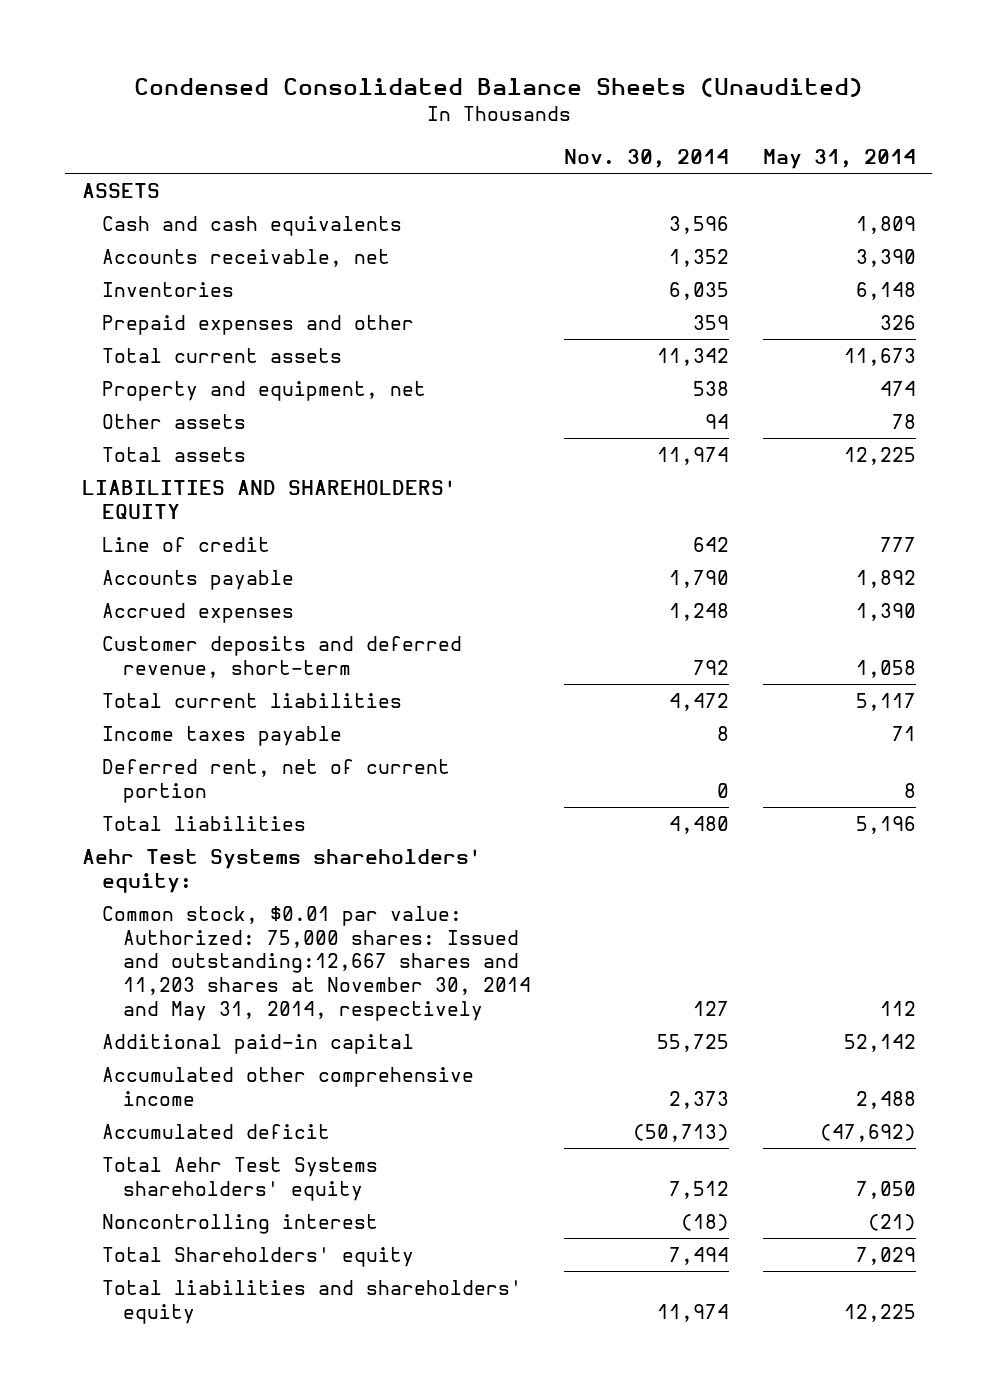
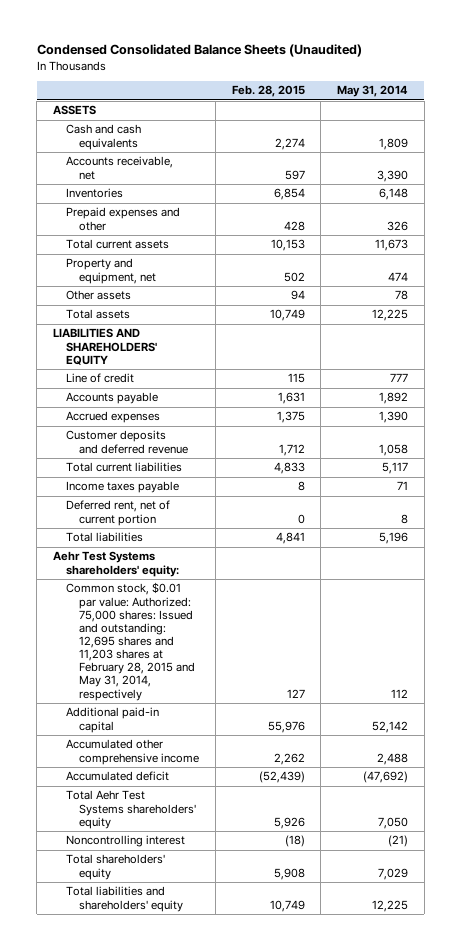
[564,149,730,169] Nov. 30, 2014 -> none
none -> [231,85,305,98] Feb. 28, 2015
[102,635,463,678] Customer deposits and deferred revenue, short-term -> [66,430,189,454] Customer deposits and deferred revenue
[102,905,531,1021] Common stock, $0.01 par value: Authorized: 75,000 shares: Issued and outstanding:12,667 shares and 11,203 shares at November 30, 2014 and May 31, 2014, respectively -> [66,582,196,701] Common stock, $0.01 par value: Authorized: 75,000 shares: Issued and outstanding: 12,695 shares and 11,203 shares at February 28, 2015 and May 31, 2014, respectively
[102,1246,415,1267] Total Shareholders' equity -> [66,854,166,880] Total shareholders' equity

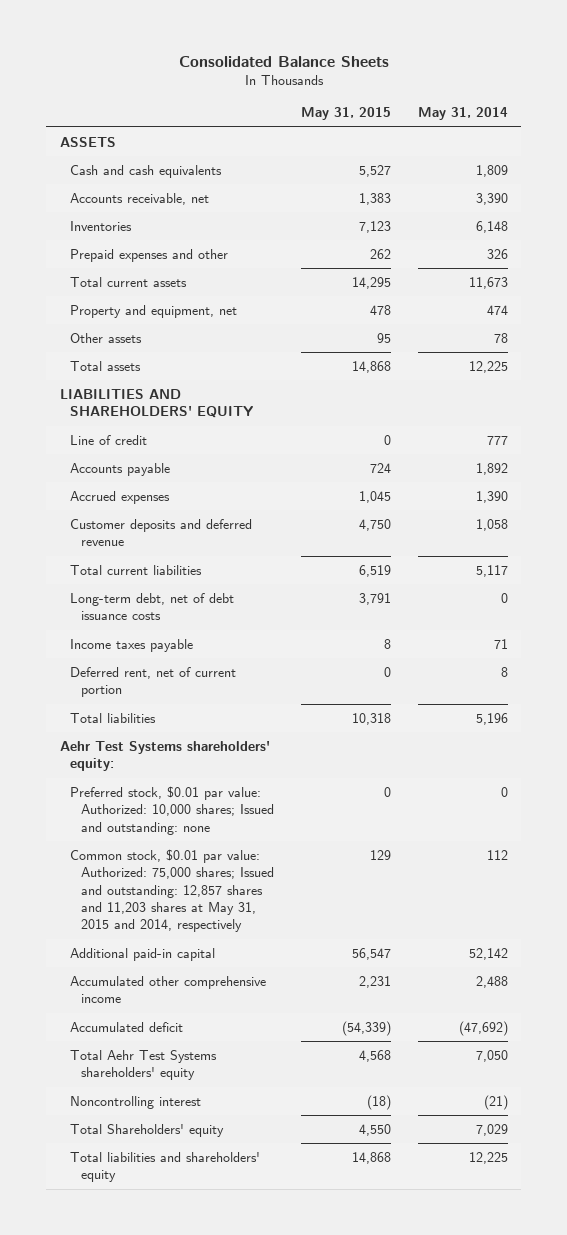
[36,44,362,58] Condensed Consolidated Balance Sheets (Unaudited) -> [178,55,389,67] Consolidated Balance Sheets
[231,85,305,98] Feb. 28, 2015 -> none
none -> [300,107,391,121] May 31, 2015
none -> [70,592,235,621] Long-term debt, net of debt issuance costs
none -> [70,785,274,835] Preferred stock, $0.01 par value: Authorized: 10,000 shares; Issued and outstanding: none
[66,582,196,701] Common stock, $0.01 par value: Authorized: 75,000 shares: Issued and outstanding: 12,695 shares and 11,203 shares at February 28, 2015 and May 31, 2014, respectively -> [70,848,274,933] Common stock, $0.01 par value: Authorized: 75,000 shares; Issued and outstanding: 12,857 shares and 11,203 shares at May 31, 2015 and 2014, respectively
[66,854,166,880] Total shareholders' equity -> [70,1123,225,1137] Total Shareholders' equity

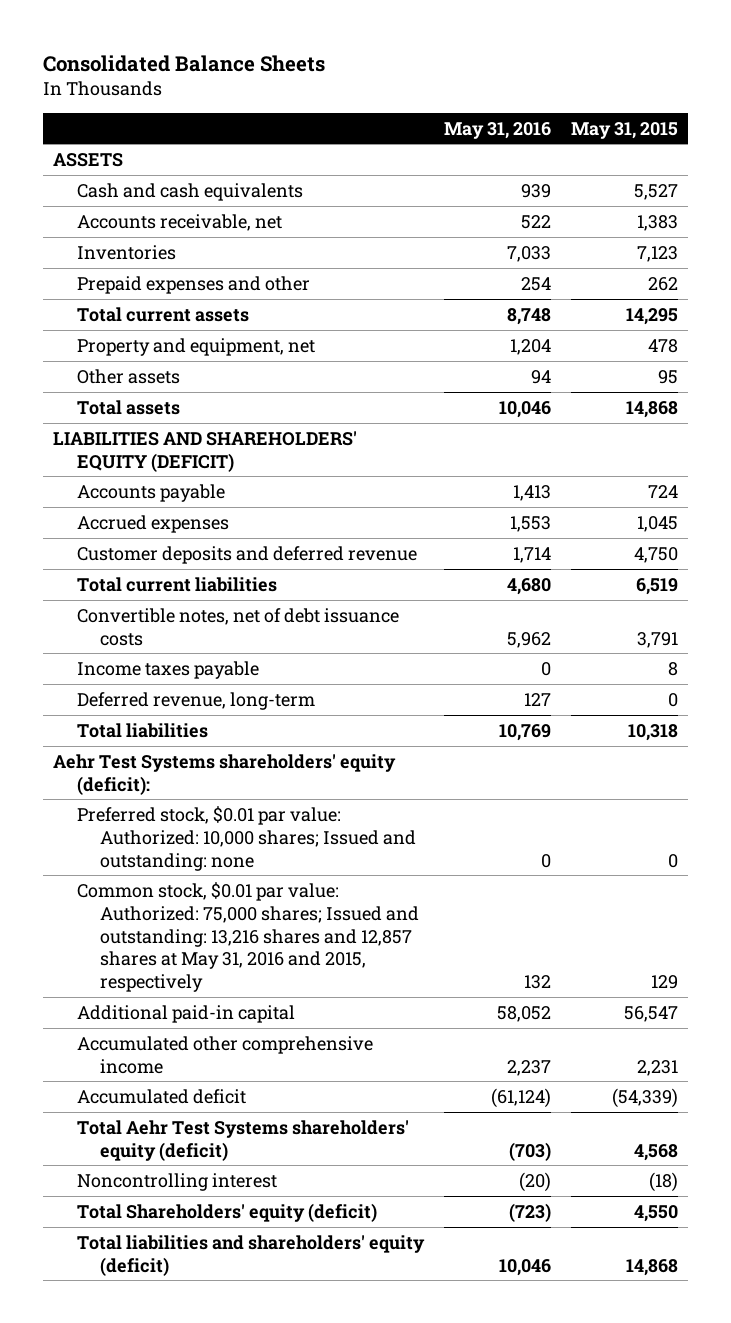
[417,107,508,121] May 31, 2014 -> none
none -> [443,121,551,139] May 31, 2016
[70,434,148,445] Line of credit -> none
[59,388,254,419] LIABILITIES AND SHAREHOLDERS' EQUITY -> [53,430,358,472] LIABILITIES AND SHAREHOLDERS' EQUITY (DEFICIT)
[70,592,235,621] Long-term debt, net of debt issuance costs -> [76,607,399,646] Convertible notes, net of debt issuance costs
[70,666,237,698] Deferred rent, net of current portion -> none
none -> [76,691,315,710] Deferred revenue, long-term
[59,740,270,772] Aehr Test Systems shareholders' equity: -> [53,753,397,795] Aehr Test Systems shareholders' equity (deficit):
[70,848,274,933] Common stock, $0.01 par value: Authorized: 75,000 shares; Issued and outstanding: 12,857 shares and 11,203 shares at May 31, 2015 and 2014, respectively -> [76,881,420,993] Common stock, $0.01 par value: Authorized: 75,000 shares; Issued and outstanding: 13,216 shares and 12,857 shares at May 31, 2016 and 2015, respectively
[70,1049,218,1081] Total Aehr Test Systems shareholders' equity -> [76,1119,409,1161] Total Aehr Test Systems shareholders' equity (deficit)
[70,1123,225,1137] Total Shareholders' equity -> [76,1202,377,1222] Total Shareholders' equity (deficit)
[70,1151,261,1183] Total liabilities and shareholders' equity -> [76,1234,425,1276] Total liabilities and shareholders' equity (deficit)

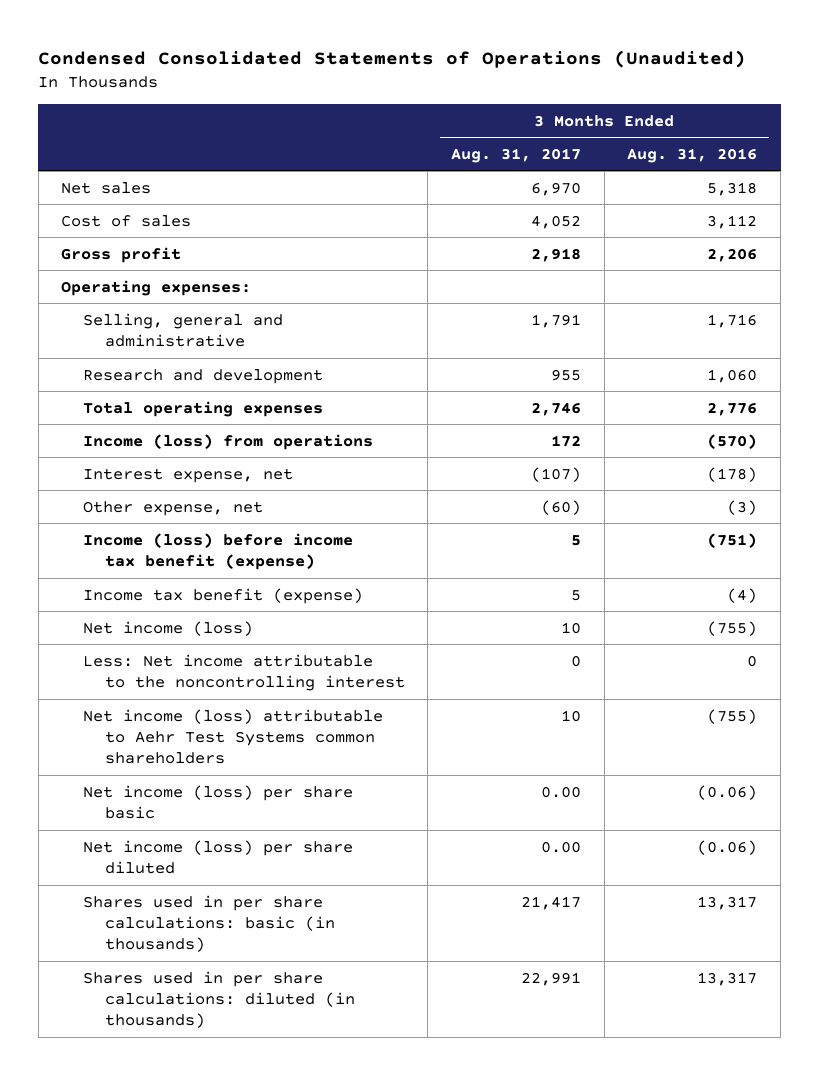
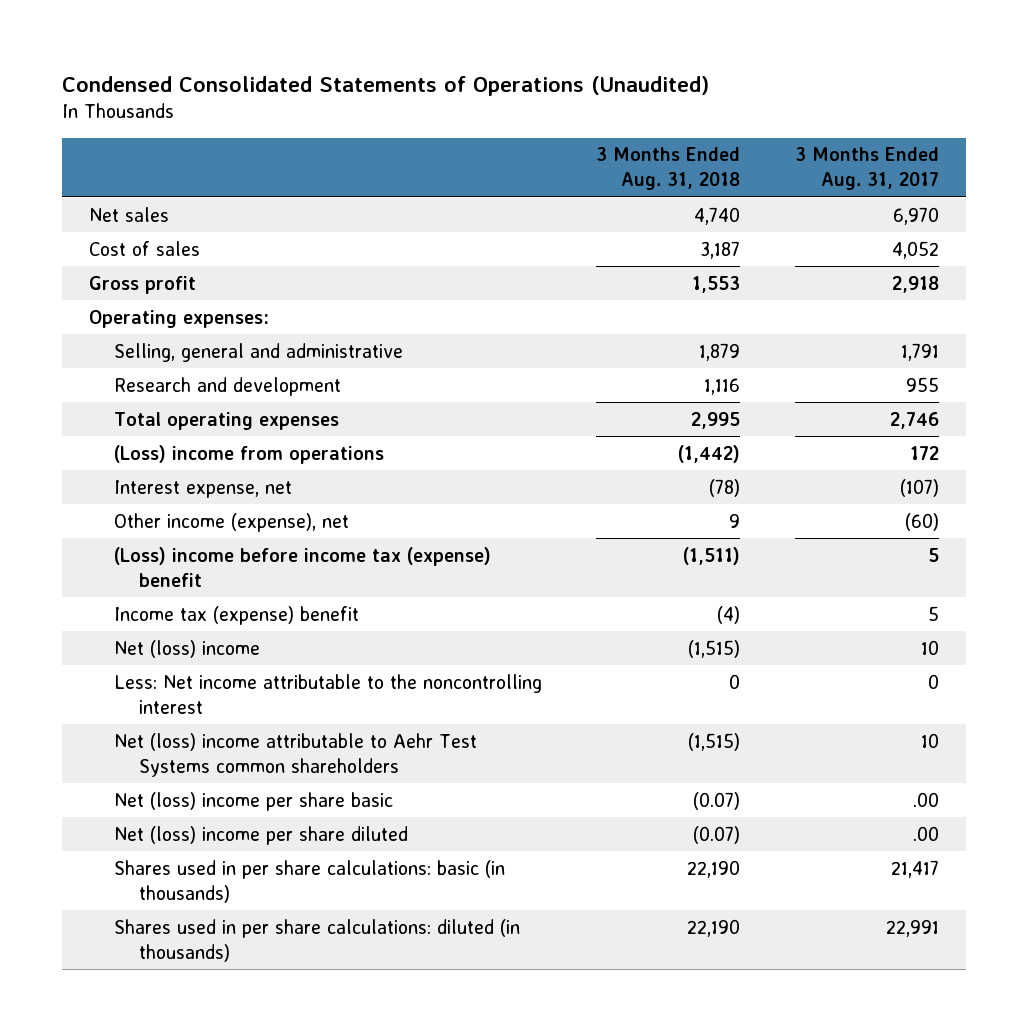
[627,147,758,163] Aug. 31, 2016 -> none
none -> [596,147,741,191] 3 Months Ended Aug. 31, 2018
[83,433,374,450] Income (loss) from operations -> [113,444,384,464] (Loss) income from operations
[83,500,264,516] Other expense, net -> [113,512,349,532] Other income (expense), net
[83,532,354,571] Income (loss) before income tax benefit (expense) -> [113,546,491,587] (Loss) income before income tax (expense) benefit
[83,587,364,604] Income tax benefit (expense) -> [113,605,359,625] Income tax (expense) benefit
[83,620,254,636] Net income (loss) -> [113,639,260,658] Net (loss) income
[83,708,384,765] Net income (loss) attributable to Aehr Test Systems common shareholders -> [113,732,477,777] Net (loss) income attributable to Aehr Test Systems common shareholders
[83,784,354,820] Net income (loss) per share basic -> [113,791,393,811] Net (loss) income per share basic
[541,785,582,798] 0.00 -> [912,791,939,807] .00
[83,839,354,875] Net income (loss) per share diluted -> [113,825,408,845] Net (loss) income per share diluted
[541,840,582,853] 0.00 -> [912,825,939,841] .00

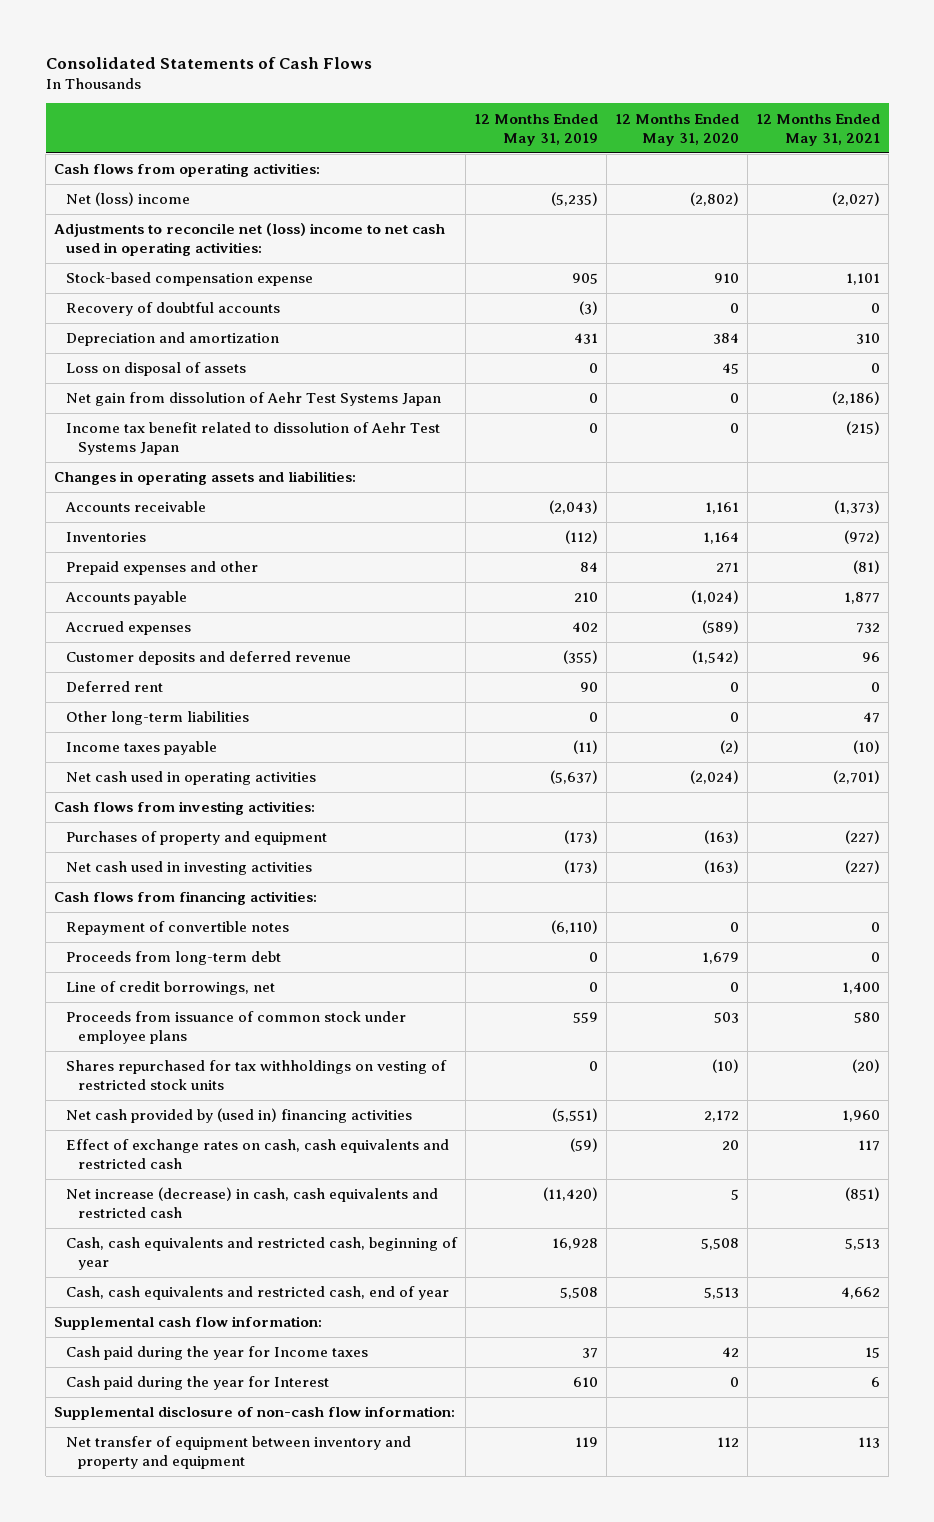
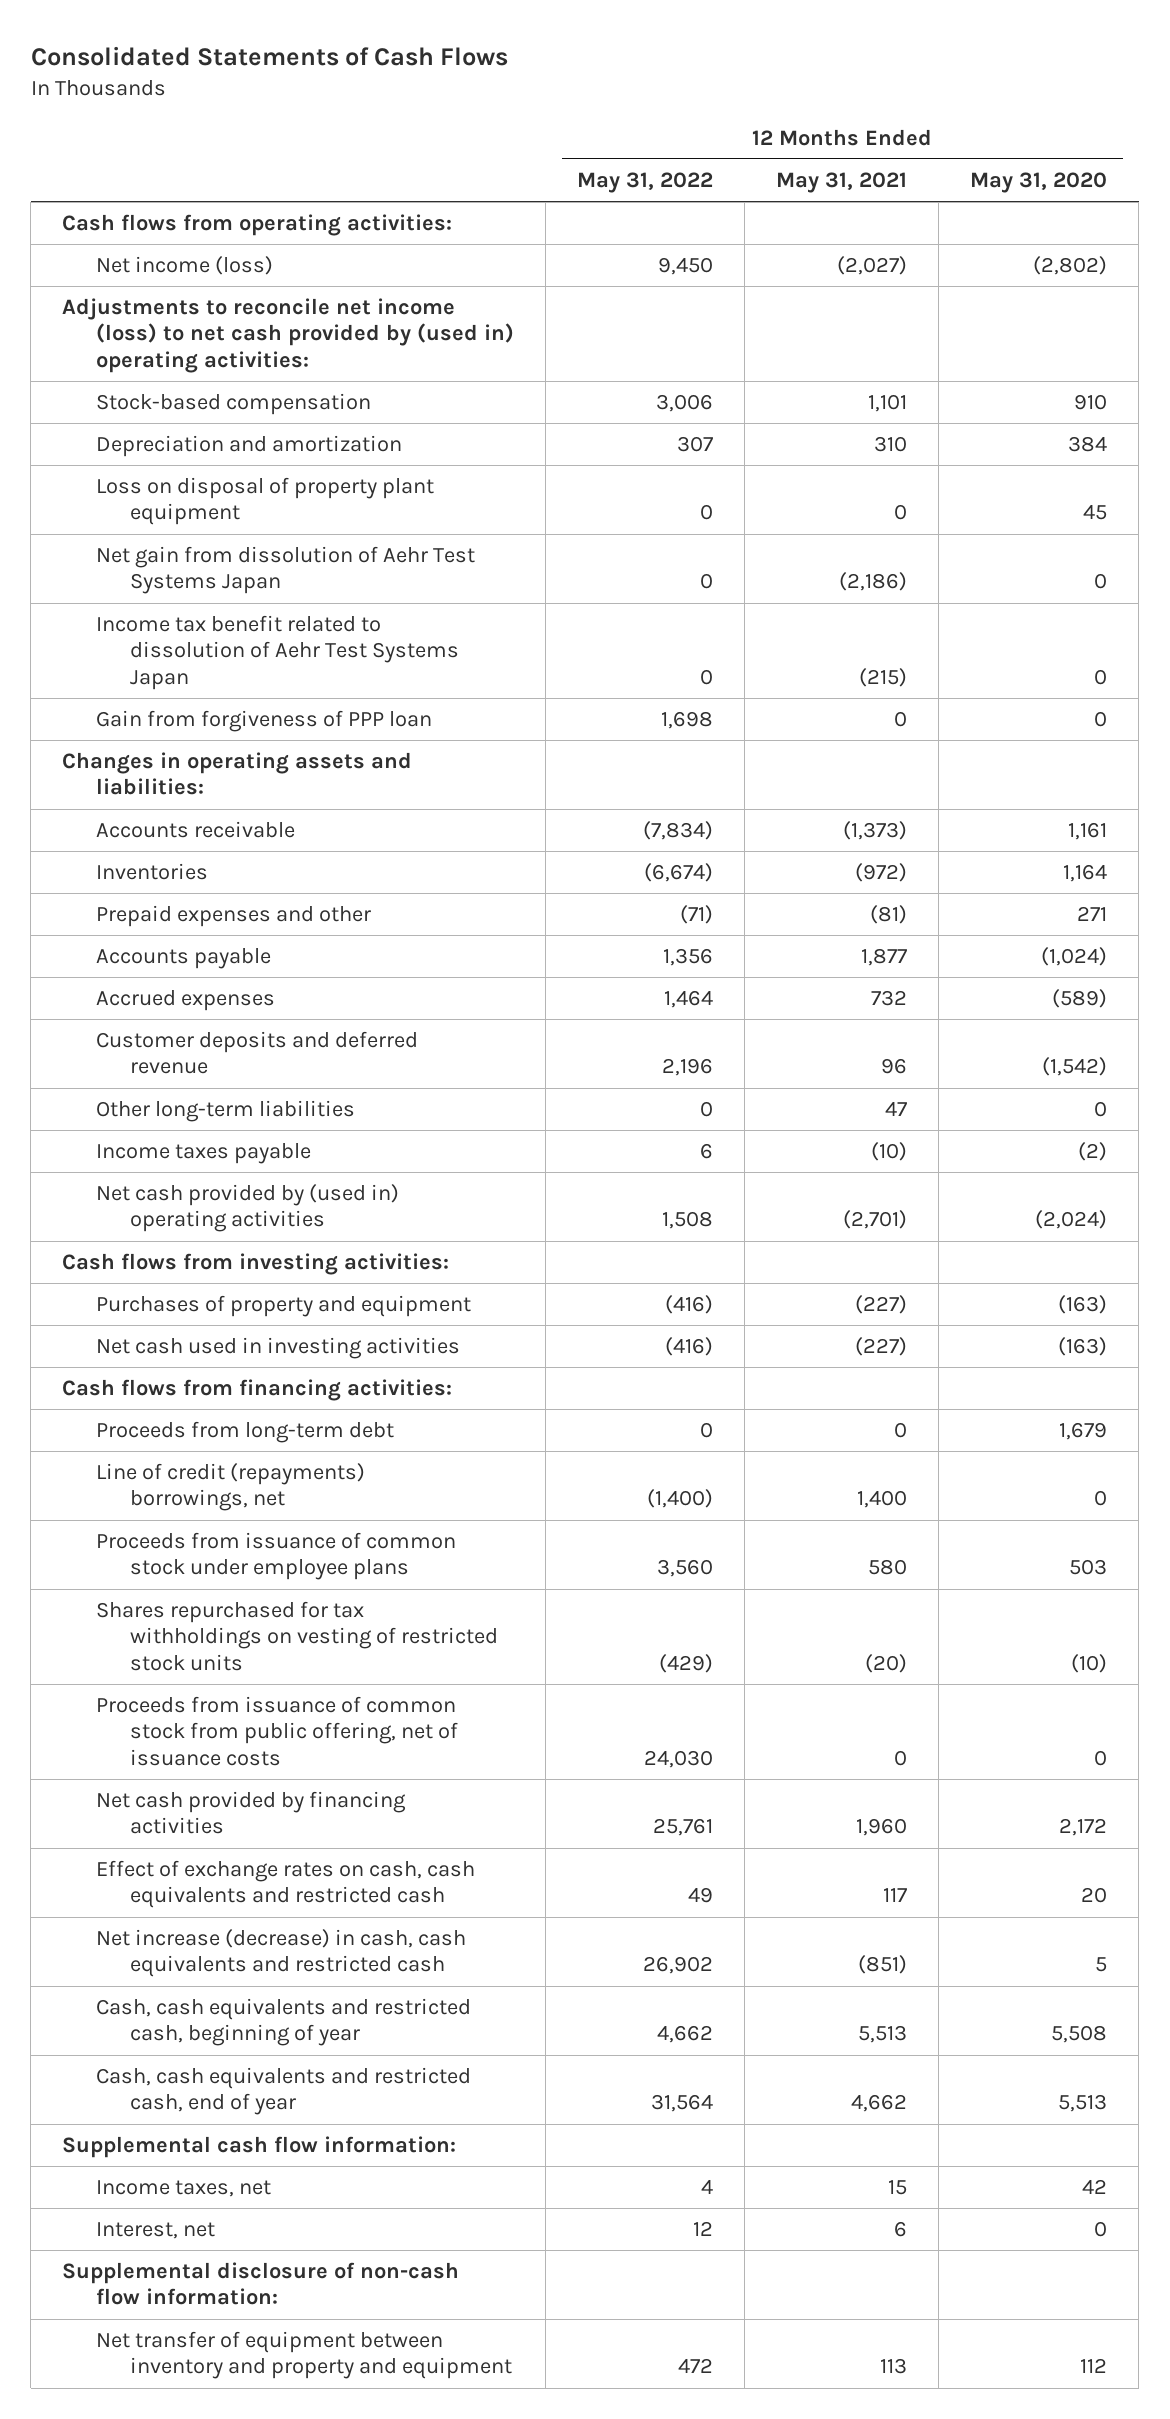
[474,113,599,146] 12 Months Ended May 31, 2019 -> none
none -> [577,171,714,193] May 31, 2022
[66,302,281,317] Recovery of doubtful accounts -> none
[66,192,191,207] Net (loss) income -> [96,256,274,276] Net income (loss)
[54,223,446,257] Adjustments to reconcile net (loss) income to net cash used in operating activities: -> [62,298,515,373] Adjustments to reconcile net income (loss) to net cash provided by (used in) operating activities:
[66,272,314,287] Stock-based compensation expense -> [96,393,372,416] Stock-based compensation
[66,362,247,377] Loss on disposal of assets -> [96,477,435,526] Loss on disposal of property plant equipment
none -> [96,710,433,733] Gain from forgiveness of PPP loan
[66,681,164,693] Deferred rent -> none
[66,771,317,786] Net cash used in operating activities -> [96,1184,400,1233] Net cash provided by (used in) operating activities
[66,921,290,936] Repayment of convertible notes -> none
[66,981,276,996] Line of credit borrowings, net -> [96,1463,366,1512] Line of credit (repayments) borrowings, net
none -> [96,1696,459,1766] Proceeds from issuance of common stock from public offering, net of issuance costs
[66,1108,413,1124] Net cash provided by (used in) financing activities -> [96,1791,407,1835] Net cash provided by financing activities
[66,1346,369,1361] Cash paid during the year for Income taxes -> [96,2180,272,2198] Income taxes, net
[66,1376,330,1391] Cash paid during the year for Interest -> [96,2222,216,2240] Interest, net

